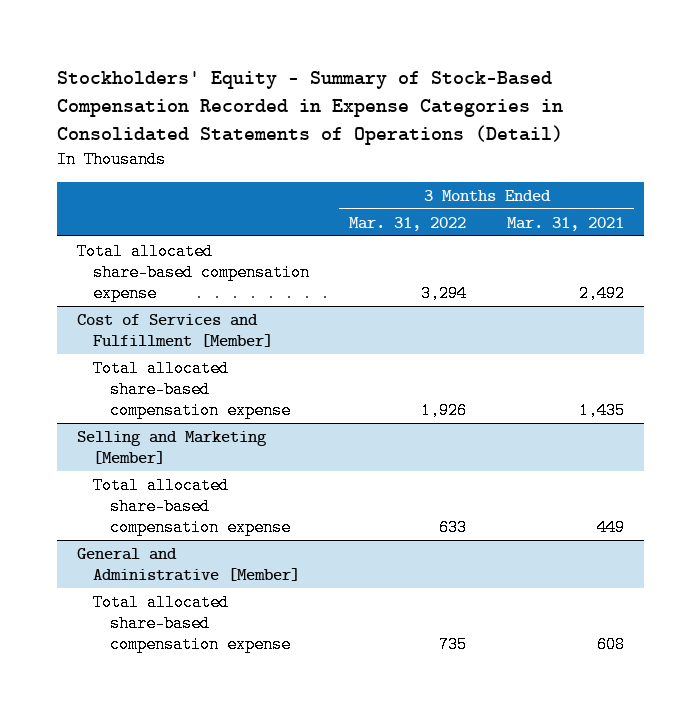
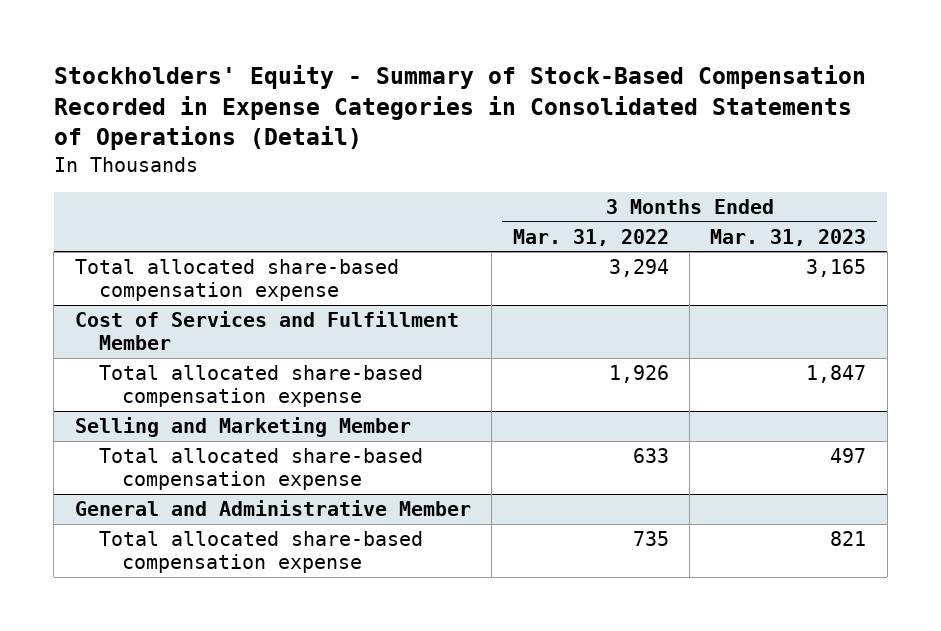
[506,216,624,231] Mar. 31, 2021 -> none
none -> [710,228,867,246] Mar. 31, 2023
[76,313,274,348] Cost of Services and Fulfillment [Member] -> [74,311,459,350] Cost of Services and Fulfillment Member
[76,430,267,465] Selling and Marketing [Member] -> [74,417,411,438] Selling and Marketing Member
[76,547,301,582] General and Administrative [Member] -> [74,500,471,517] General and Administrative Member

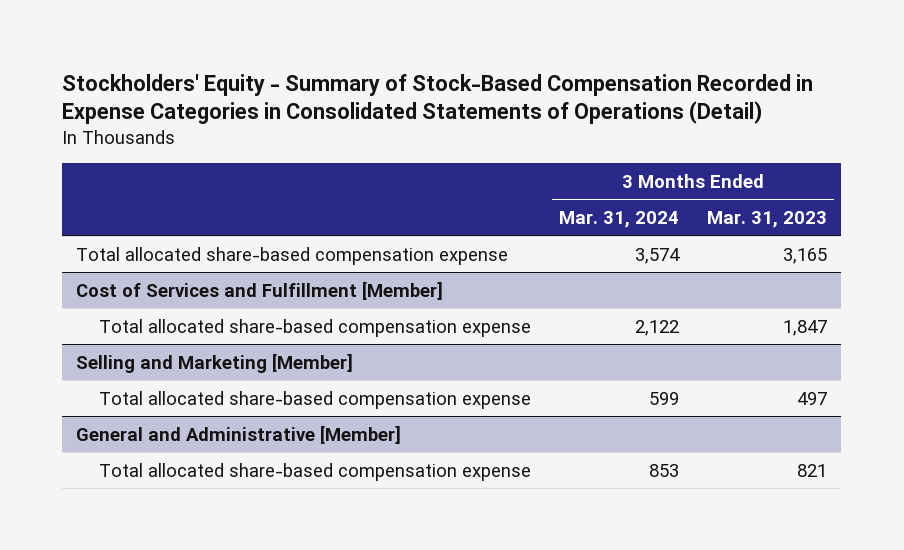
[512,228,669,246] Mar. 31, 2022 -> none
none -> [559,210,680,228] Mar. 31, 2024
[74,311,459,350] Cost of Services and Fulfillment Member -> [76,280,444,300] Cost of Services and Fulfillment [Member]
[74,417,411,438] Selling and Marketing Member -> [76,352,354,373] Selling and Marketing [Member]
[74,500,471,517] General and Administrative Member -> [76,424,402,444] General and Administrative [Member]

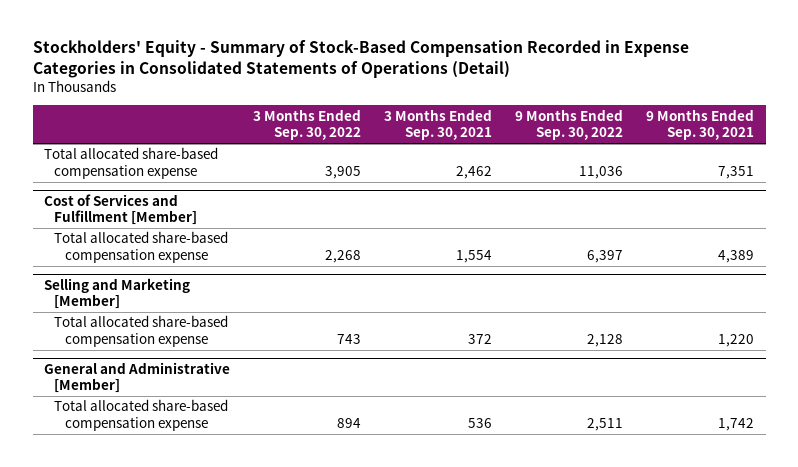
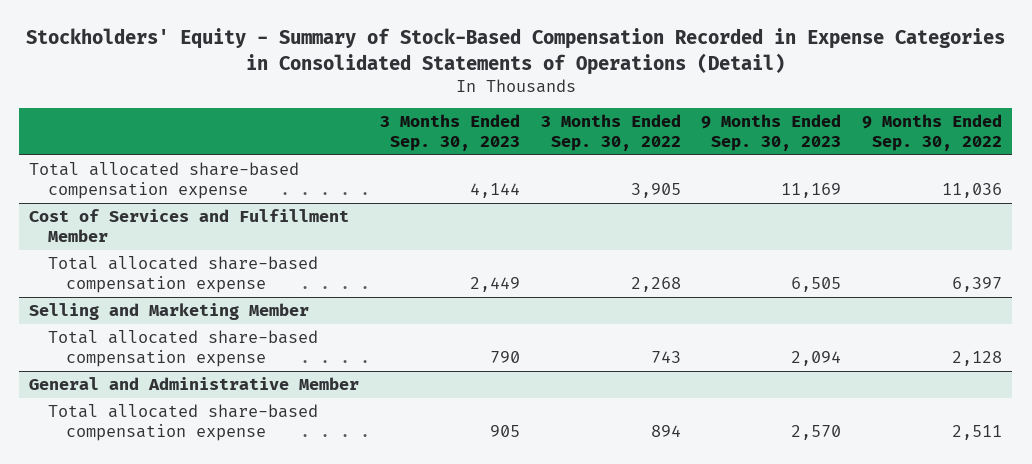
[384,108,493,141] 3 Months Ended Sep. 30, 2021 -> none
[646,108,755,141] 9 Months Ended Sep. 30, 2021 -> none
none -> [380,114,521,151] 3 Months Ended Sep. 30, 2023
none -> [701,114,842,151] 9 Months Ended Sep. 30, 2023
[44,193,198,226] Cost of Services and Fulfillment [Member] -> [29,209,350,242] Cost of Services and Fulfillment Member
[44,277,191,310] Selling and Marketing [Member] -> [29,303,310,321] Selling and Marketing Member
[44,361,231,394] General and Administrative [Member] -> [29,377,360,391] General and Administrative Member

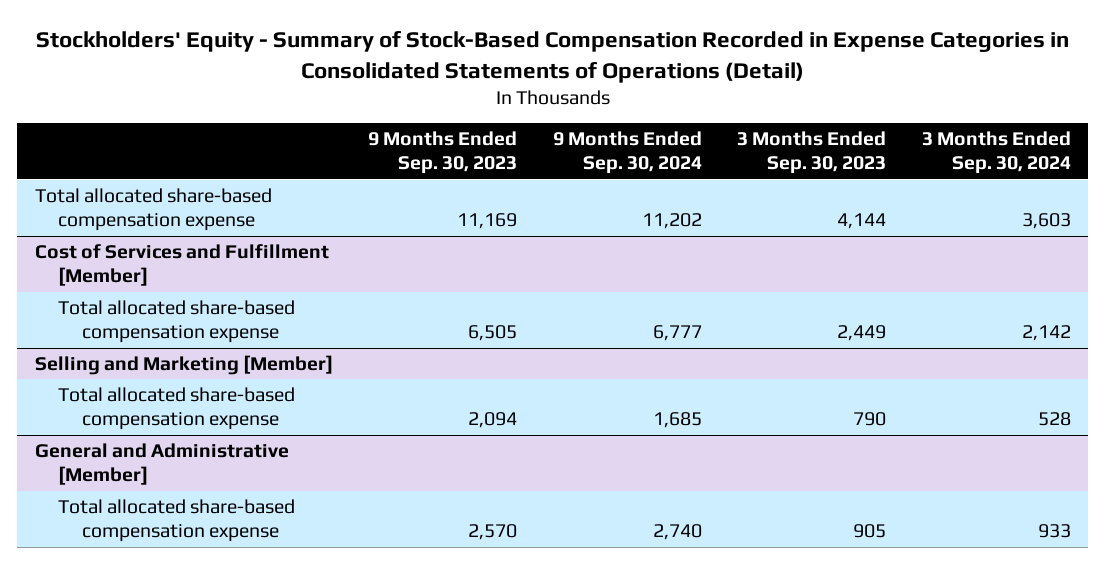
[540,114,681,151] 3 Months Ended Sep. 30, 2022 -> none
[862,114,1003,151] 9 Months Ended Sep. 30, 2022 -> none
none -> [552,131,702,175] 9 Months Ended Sep. 30, 2024
none -> [921,131,1071,175] 3 Months Ended Sep. 30, 2024
[29,209,350,242] Cost of Services and Fulfillment Member -> [34,243,329,287] Cost of Services and Fulfillment [Member]
[29,303,310,321] Selling and Marketing Member -> [34,354,333,375] Selling and Marketing [Member]
[29,377,360,391] General and Administrative Member -> [34,442,289,486] General and Administrative [Member]

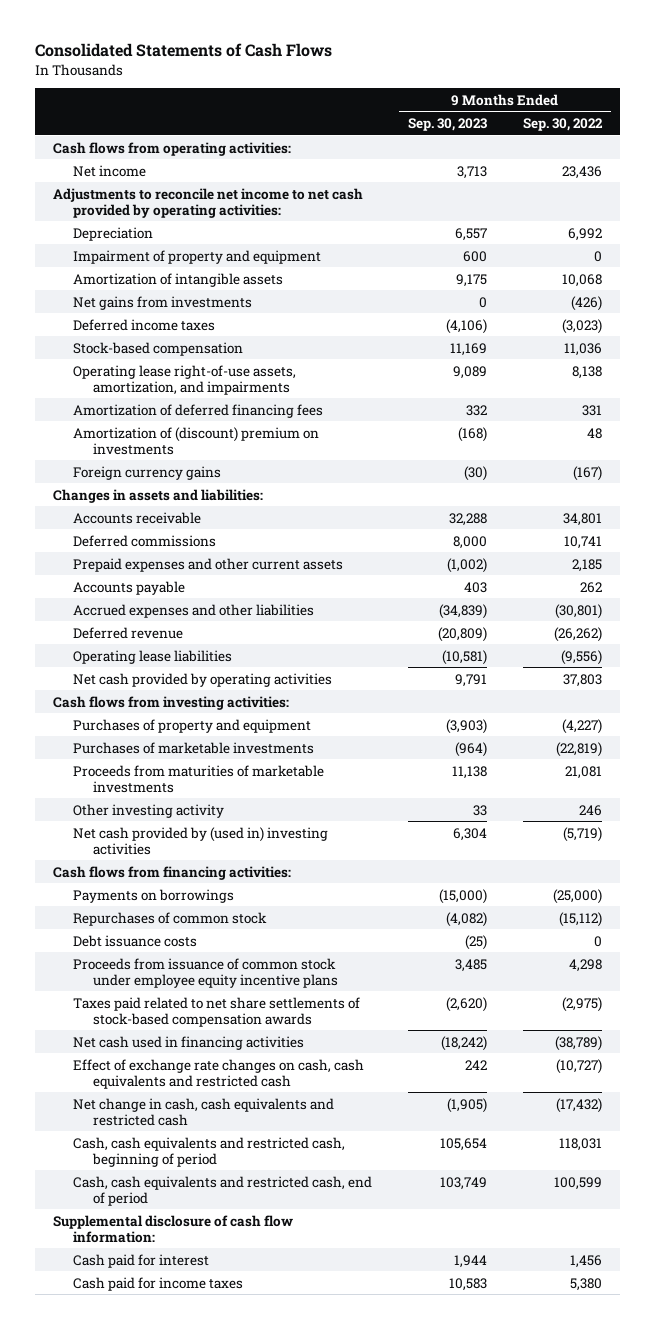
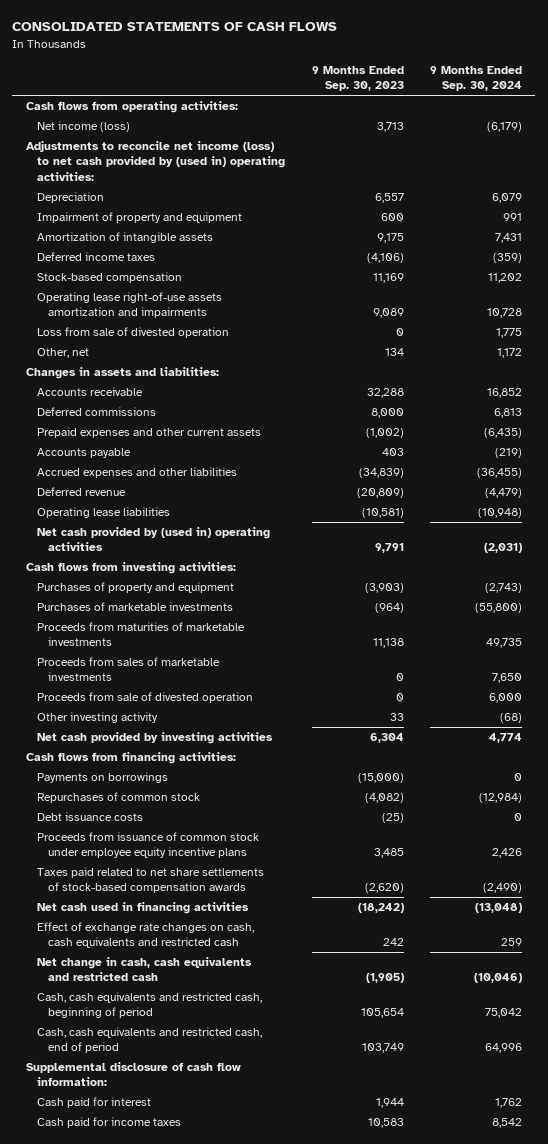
[34,43,332,58] Consolidated Statements of Cash Flows -> [12,22,338,32] CONSOLIDATED STATEMENTS OF CASH FLOWS
[523,118,604,132] Sep. 30, 2022 -> none
none -> [430,65,523,92] 9 Months Ended Sep. 30, 2024
[73,164,147,177] Net income -> [36,121,130,133] Net income (loss)
[52,187,363,218] Adjustments to reconcile net income to net cash provided by operating activities: -> [25,141,285,181] Adjustments to reconcile net income (loss) to net cash provided by (used in) operating activities:
[73,295,253,310] Net gains from investments -> none
[73,403,324,418] Amortization of deferred financing fees -> none
[73,426,320,455] Amortization of (discount) premium on investments -> none
[73,465,222,480] Foreign currency gains -> none
[73,364,297,395] Operating lease right-of-use assets, amortization, and impairments -> [36,292,222,319] Operating lease right-of-use assets amortization and impairments
none -> [36,327,229,339] Loss from sale of divested operation
none -> [36,348,89,359] Other, net
[73,672,333,687] Net cash provided by operating activities -> [36,527,270,552] Net cash provided by (used in) operating activities
none -> [36,657,220,682] Proceeds from sales of marketable investments
none -> [36,692,253,704] Proceeds from sale of divested operation
[73,826,329,855] Net cash provided by (used in) investing activities -> [36,732,273,745] Net cash provided by investing activities

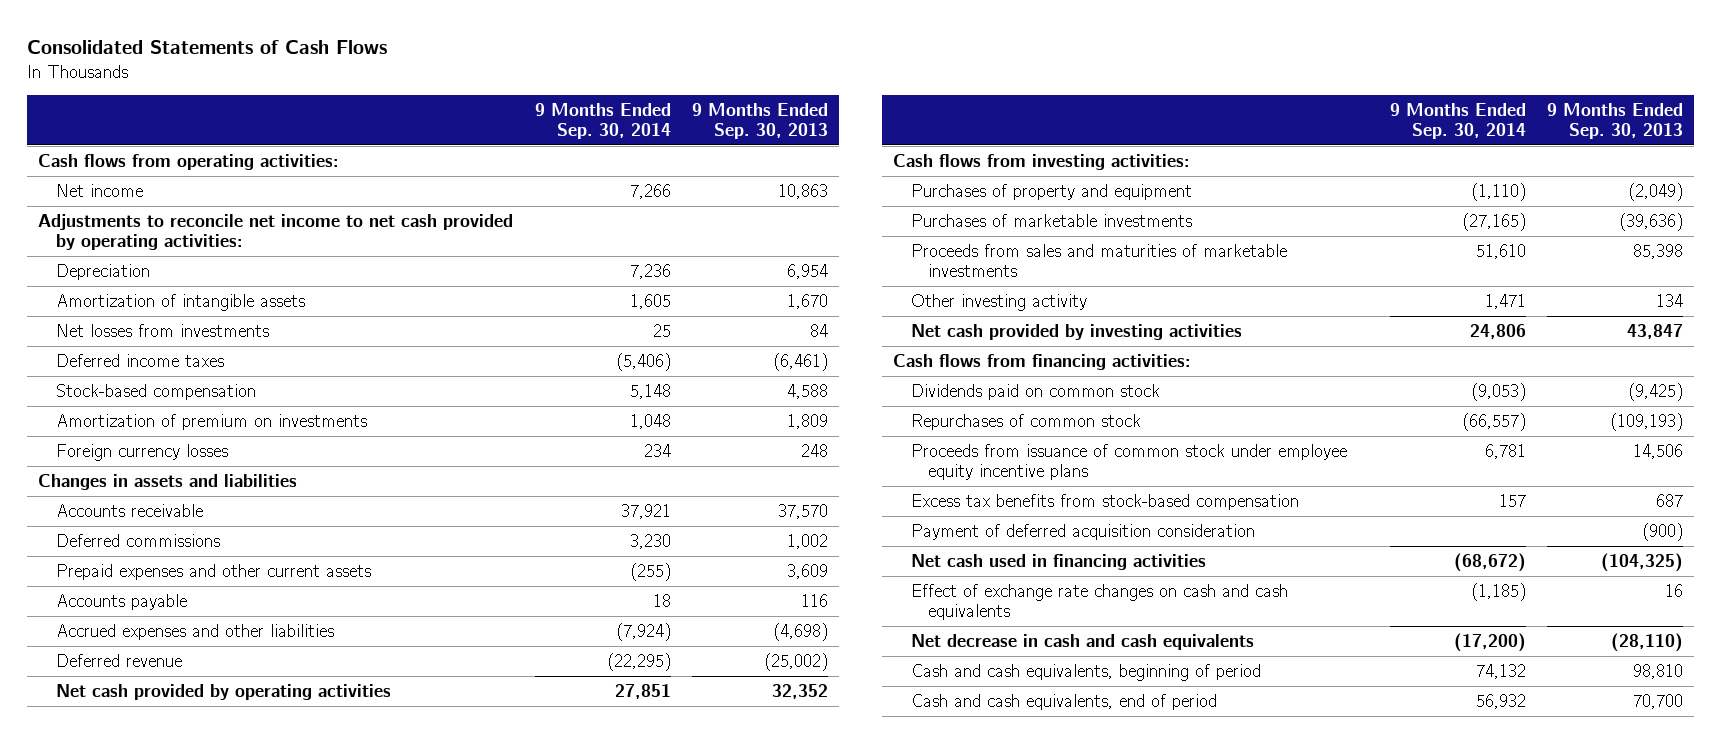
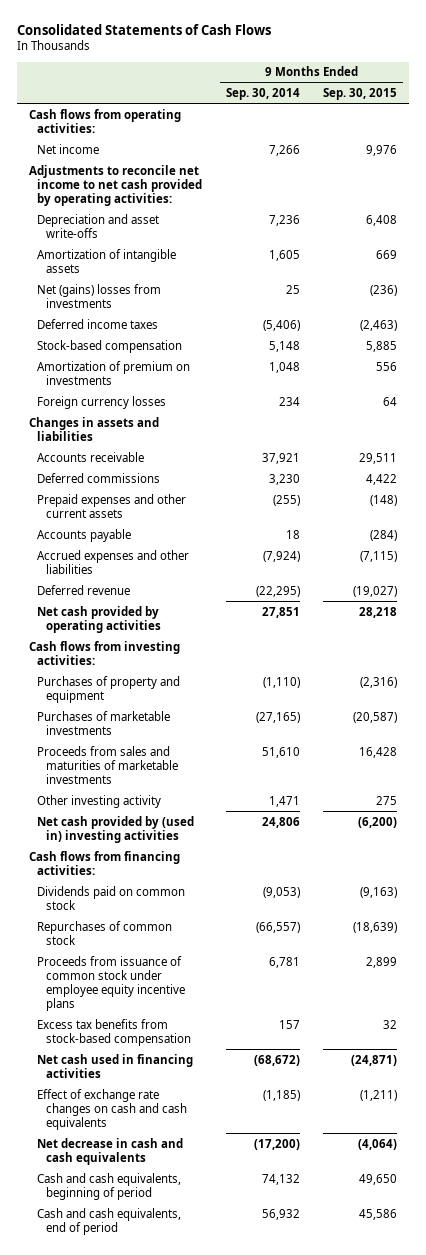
[692,102,829,140] 9 Months Ended Sep. 30, 2013 -> none
none -> [323,88,398,101] Sep. 30, 2015
[55,263,150,280] Depreciation -> [37,213,160,238] Depreciation and asset write-offs
[55,323,269,337] Net losses from investments -> [37,283,162,308] Net (gains) losses from investments
[910,323,1242,340] Net cash provided by investing activities -> [37,815,195,843] Net cash provided by (used in) investing activities
[910,523,1255,540] Payment of deferred acquisition consideration -> none

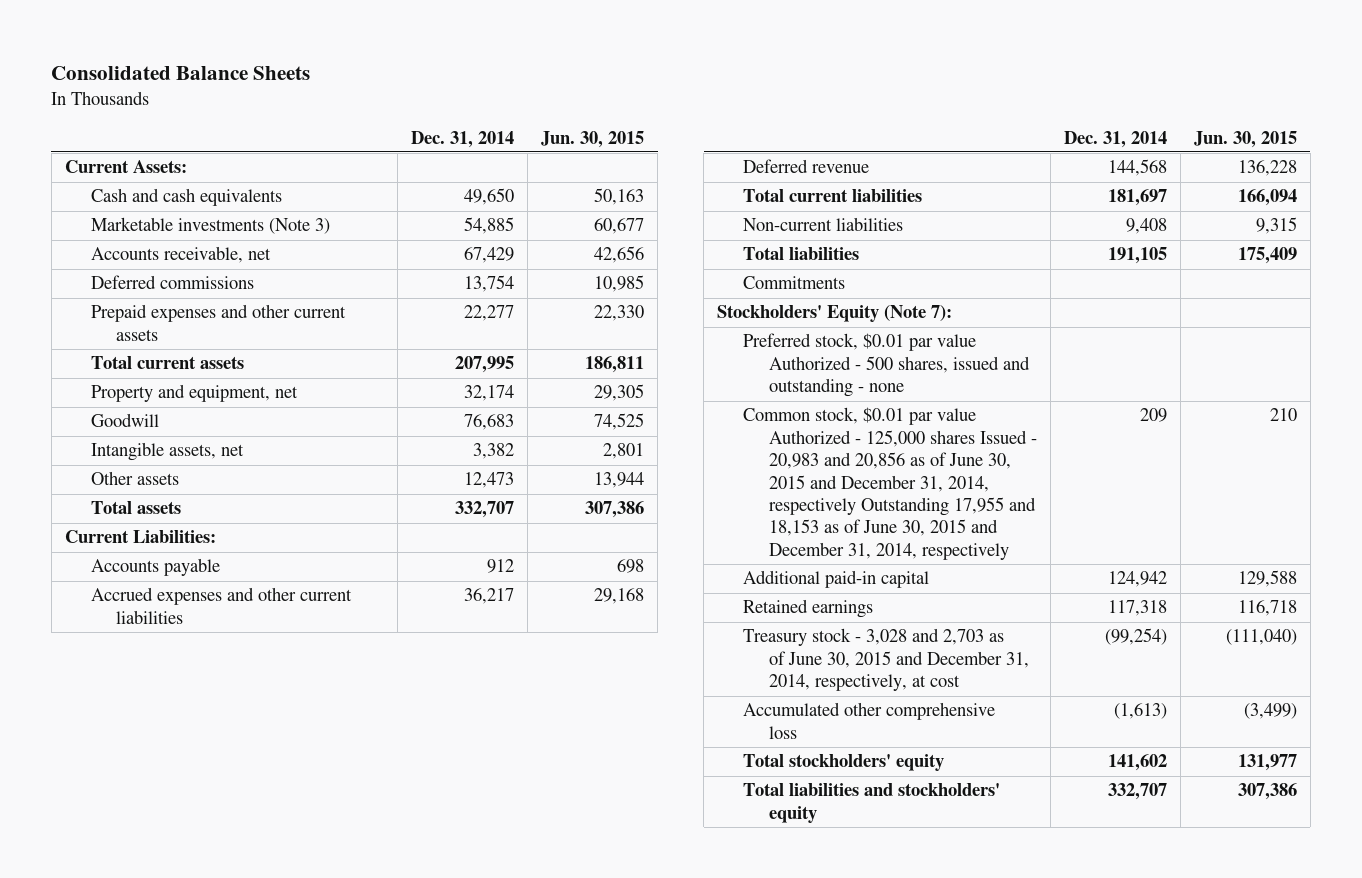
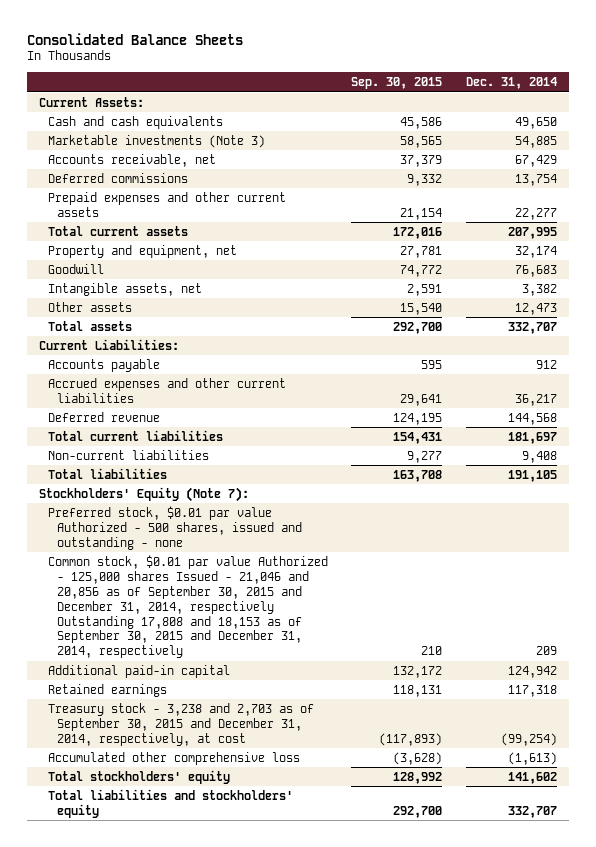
[541,130,645,148] Jun. 30, 2015 -> none
none -> [351,76,443,89] Sep. 30, 2015
[743,276,846,290] Commitments -> none
[743,407,1037,560] Common stock, $0.01 par value Authorized - 125,000 shares Issued - 20,983 and 20,856 as of June 30, 2015 and December 31, 2014, respectively Outstanding 17,955 and 18,153 as of June 30, 2015 and December 31, 2014, respectively -> [47,554,328,659] Common stock, $0.01 par value Authorized - 125,000 shares Issued - 21,046 and 20,856 as of September 30, 2015 and December 31, 2014, respectively Outstanding 17,808 and 18,153 as of September 30, 2015 and December 31, 2014, respectively
[743,628,1029,692] Treasury stock - 3,028 and 2,703 as of June 30, 2015 and December 31, 2014, respectively, at cost -> [47,702,314,746] Treasury stock - 3,238 and 2,703 as of September 30, 2015 and December 31, 2014, respectively, at cost

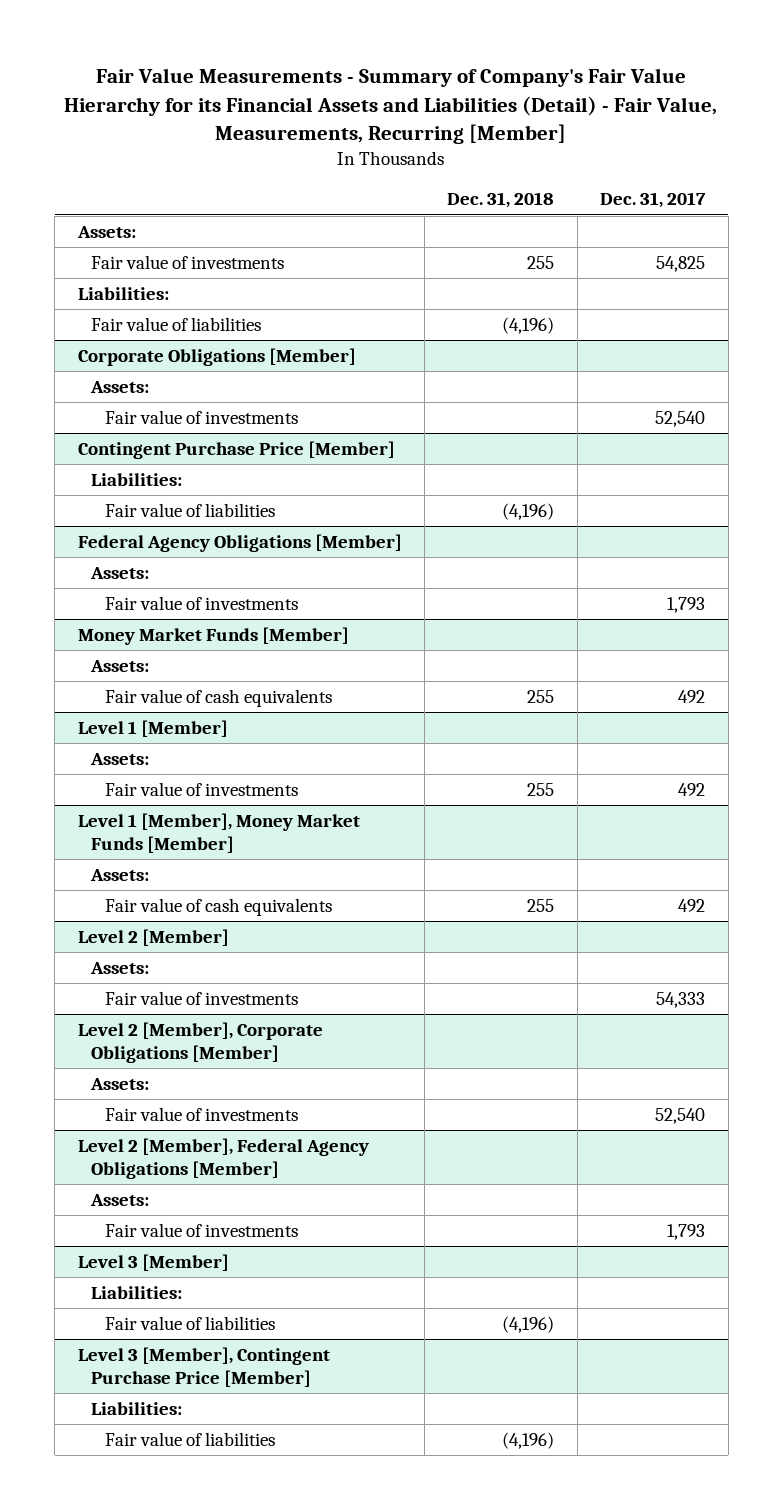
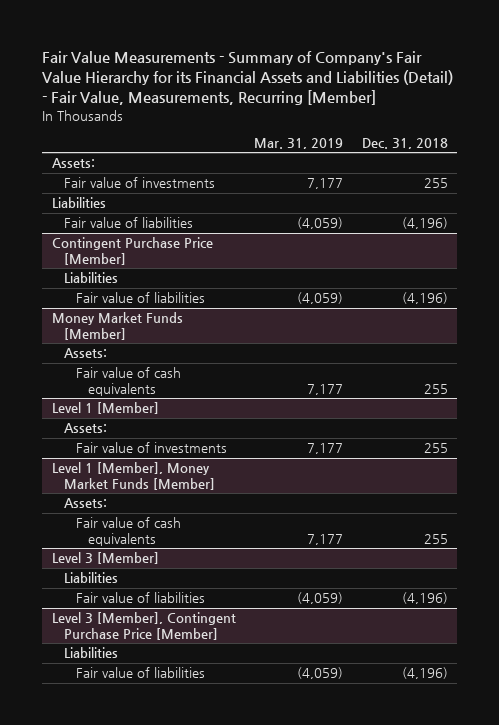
[600,192,707,209] Dec. 31, 2017 -> none
none -> [254,137,344,149] Mar. 31, 2019
[77,286,169,300] Liabilities: -> [51,197,106,209] Liabilities
[77,347,356,366] Corporate Obligations [Member] -> none
[90,380,150,393] Assets: -> none
[104,409,298,424] Fair value of investments -> none
[91,472,183,486] Liabilities: -> [63,272,118,284] Liabilities
[77,533,402,552] Federal Agency Obligations [Member] -> none
[90,566,150,579] Assets: -> none
[104,595,298,610] Fair value of investments -> none
[77,928,229,946] Level 2 [Member] -> none
[90,961,150,974] Assets: -> none
[104,990,298,1005] Fair value of investments -> none
[77,1021,323,1063] Level 2 [Member], Corporate Obligations [Member] -> none
[90,1077,150,1090] Assets: -> none
[104,1106,298,1121] Fair value of investments -> none
[77,1137,369,1179] Level 2 [Member], Federal Agency Obligations [Member] -> none
[90,1193,150,1206] Assets: -> none
[104,1222,298,1237] Fair value of investments -> none
[91,1285,183,1299] Liabilities: -> [63,572,118,584] Liabilities
[91,1401,183,1415] Liabilities: -> [63,647,118,659] Liabilities

